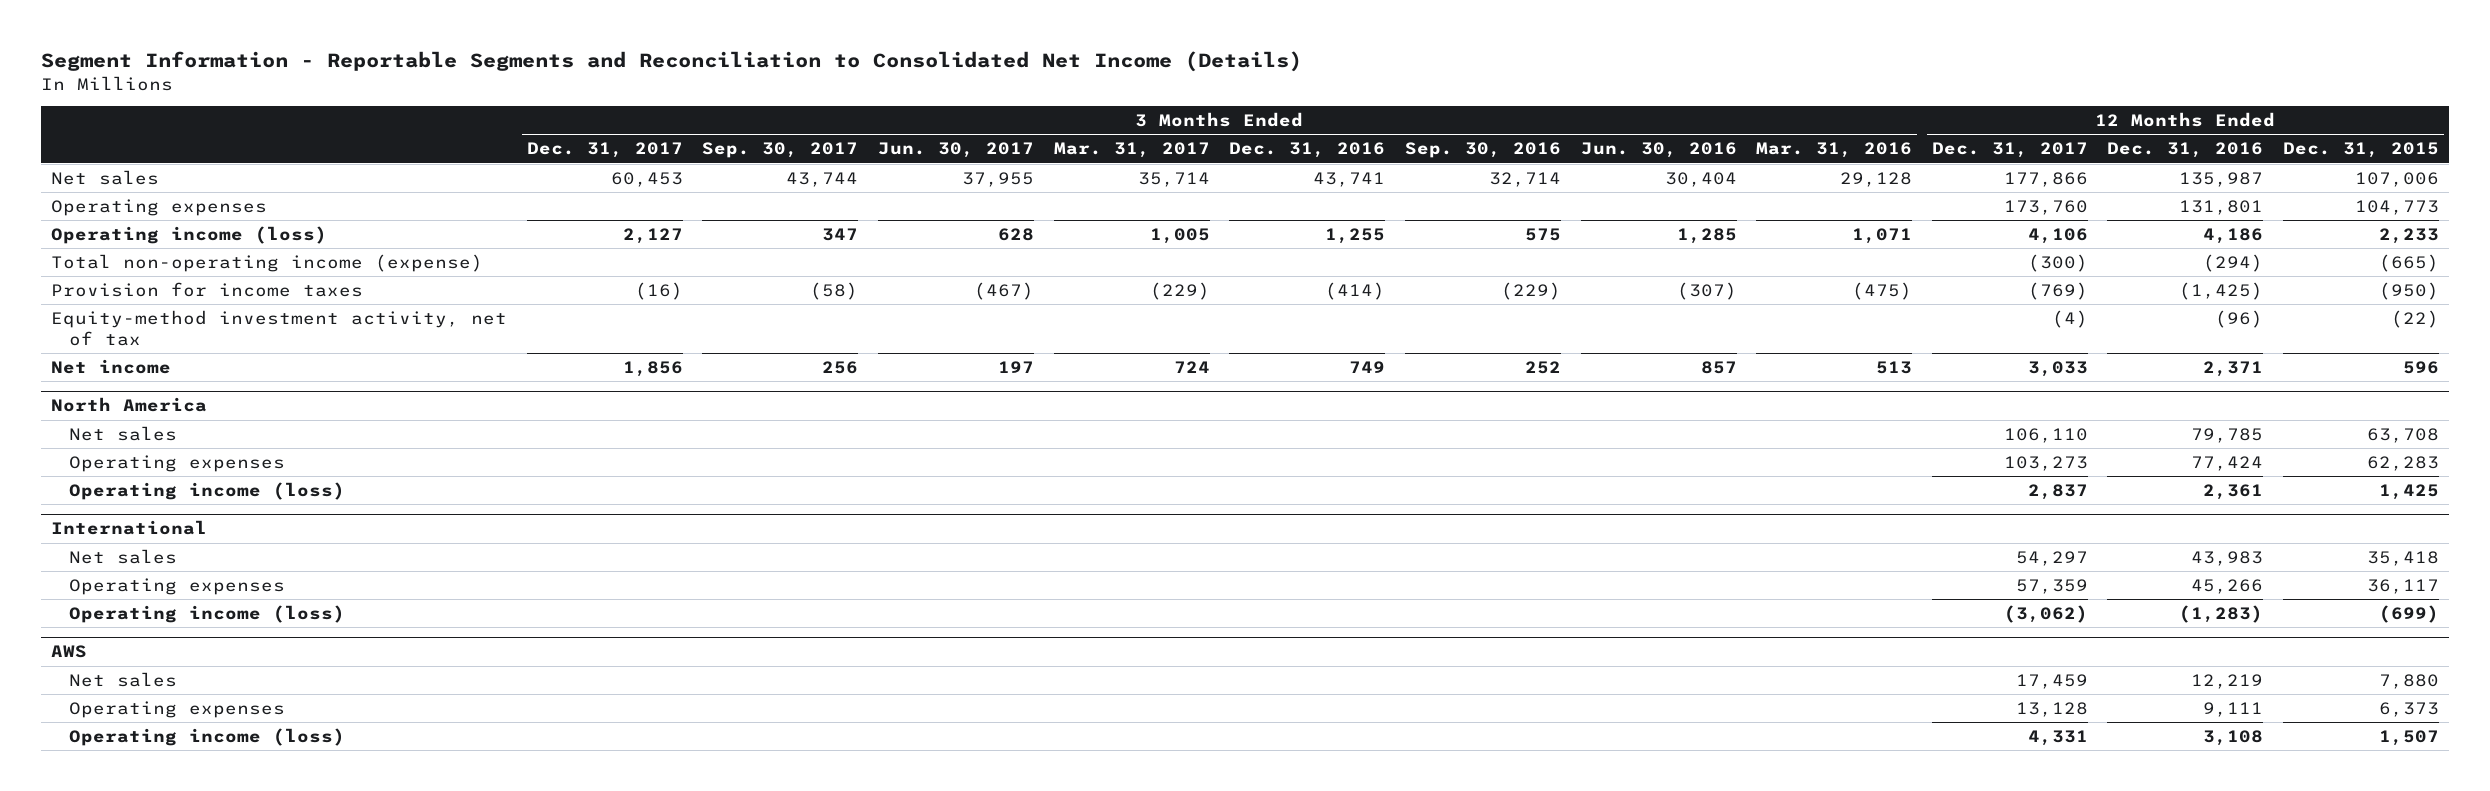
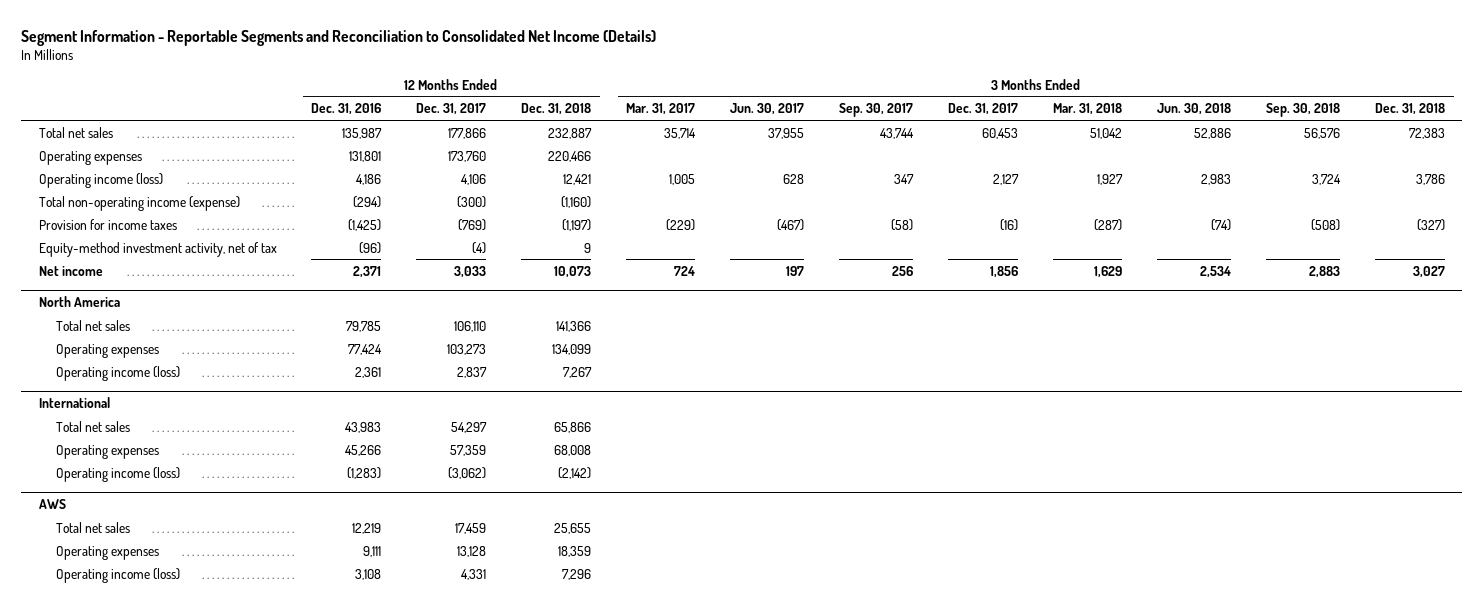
[1229,142,1386,159] Dec. 31, 2016 -> none
[1404,142,1561,159] Sep. 30, 2016 -> none
[1580,142,1737,159] Jun. 30, 2016 -> none
[1756,142,1913,159] Mar. 31, 2016 -> none
[2282,142,2439,159] Dec. 31, 2015 -> none
none -> [521,103,592,116] Dec. 31, 2018
none -> [1053,103,1123,116] Mar. 31, 2018
none -> [1157,103,1232,116] Jun. 30, 2018
none -> [1265,103,1340,118] Sep. 30, 2018
none -> [1374,103,1445,116] Dec. 31, 2018
[51,169,160,185] Net sales -> [38,126,113,138] Total net sales
[69,425,178,441] Net sales -> [55,319,130,331] Total net sales
[69,548,178,564] Net sales -> [55,420,130,432] Total net sales
[69,671,178,687] Net sales -> [55,521,130,533] Total net sales

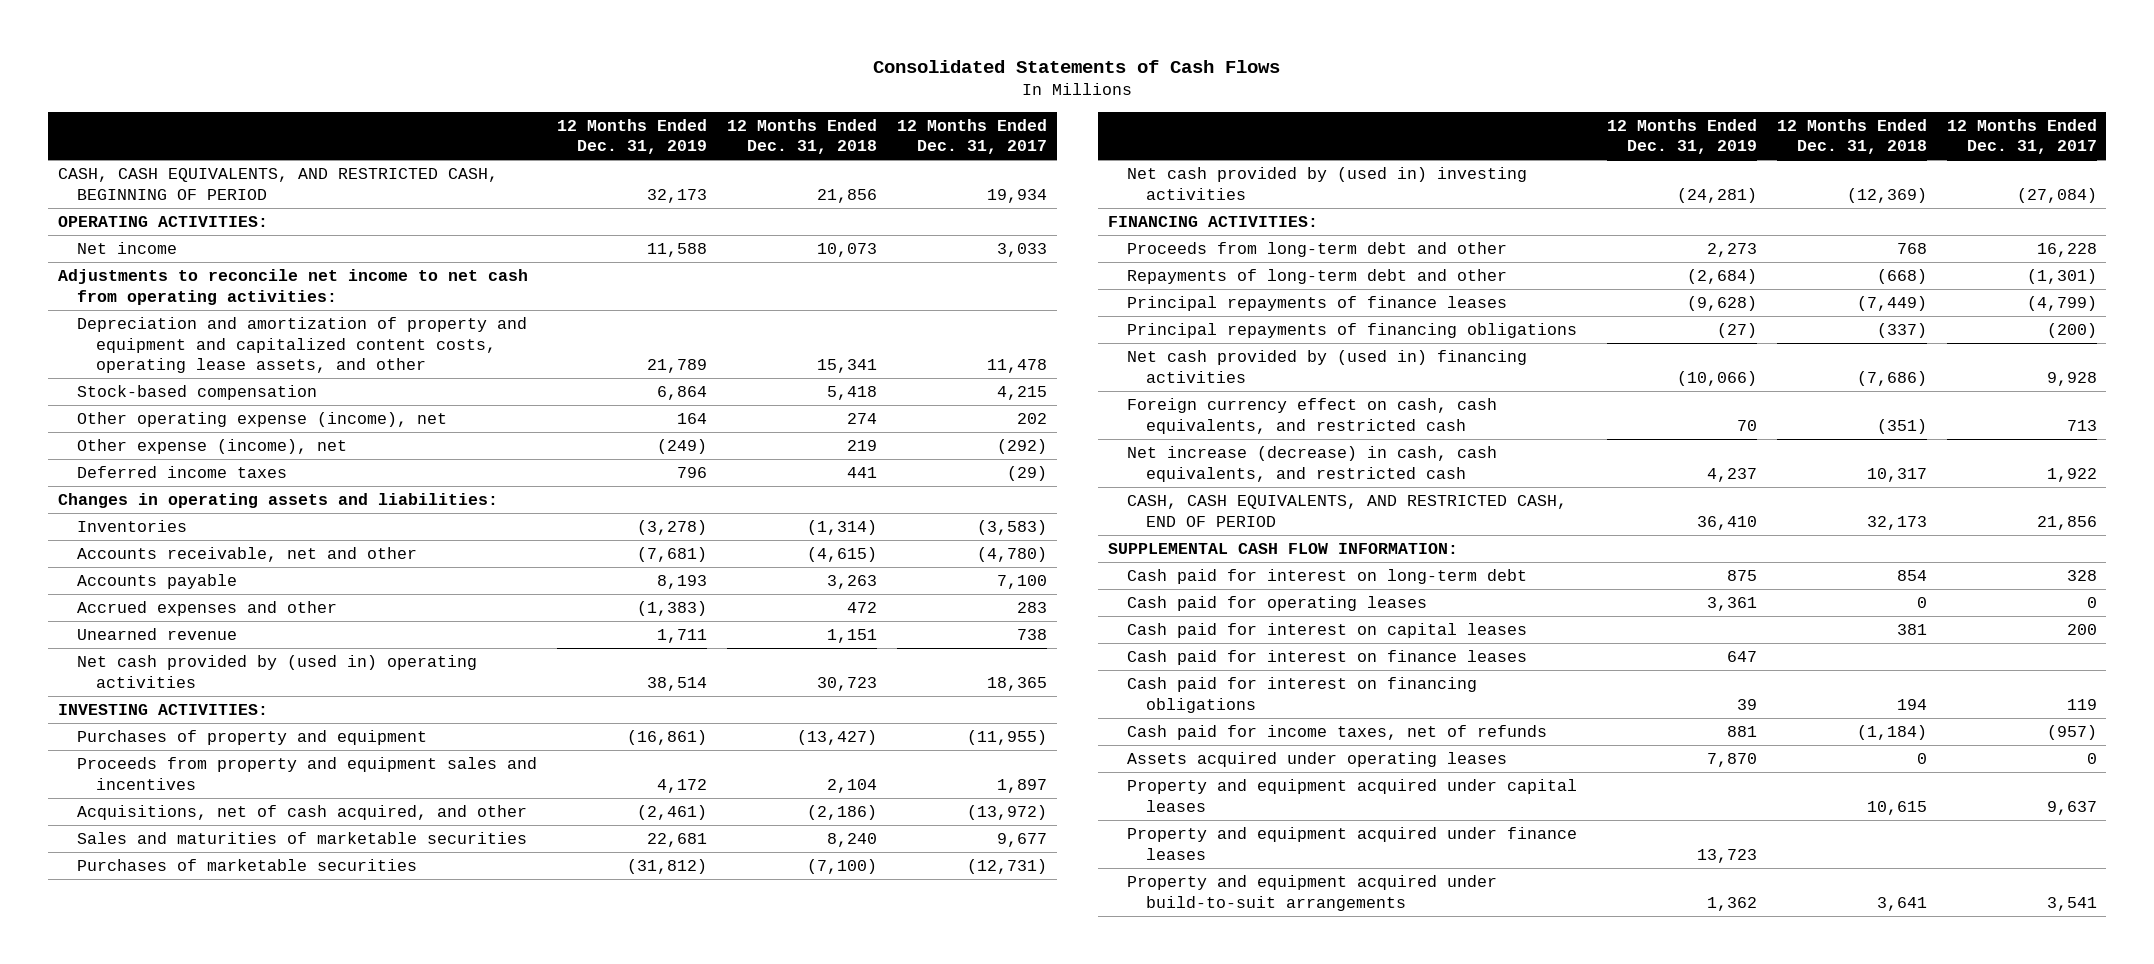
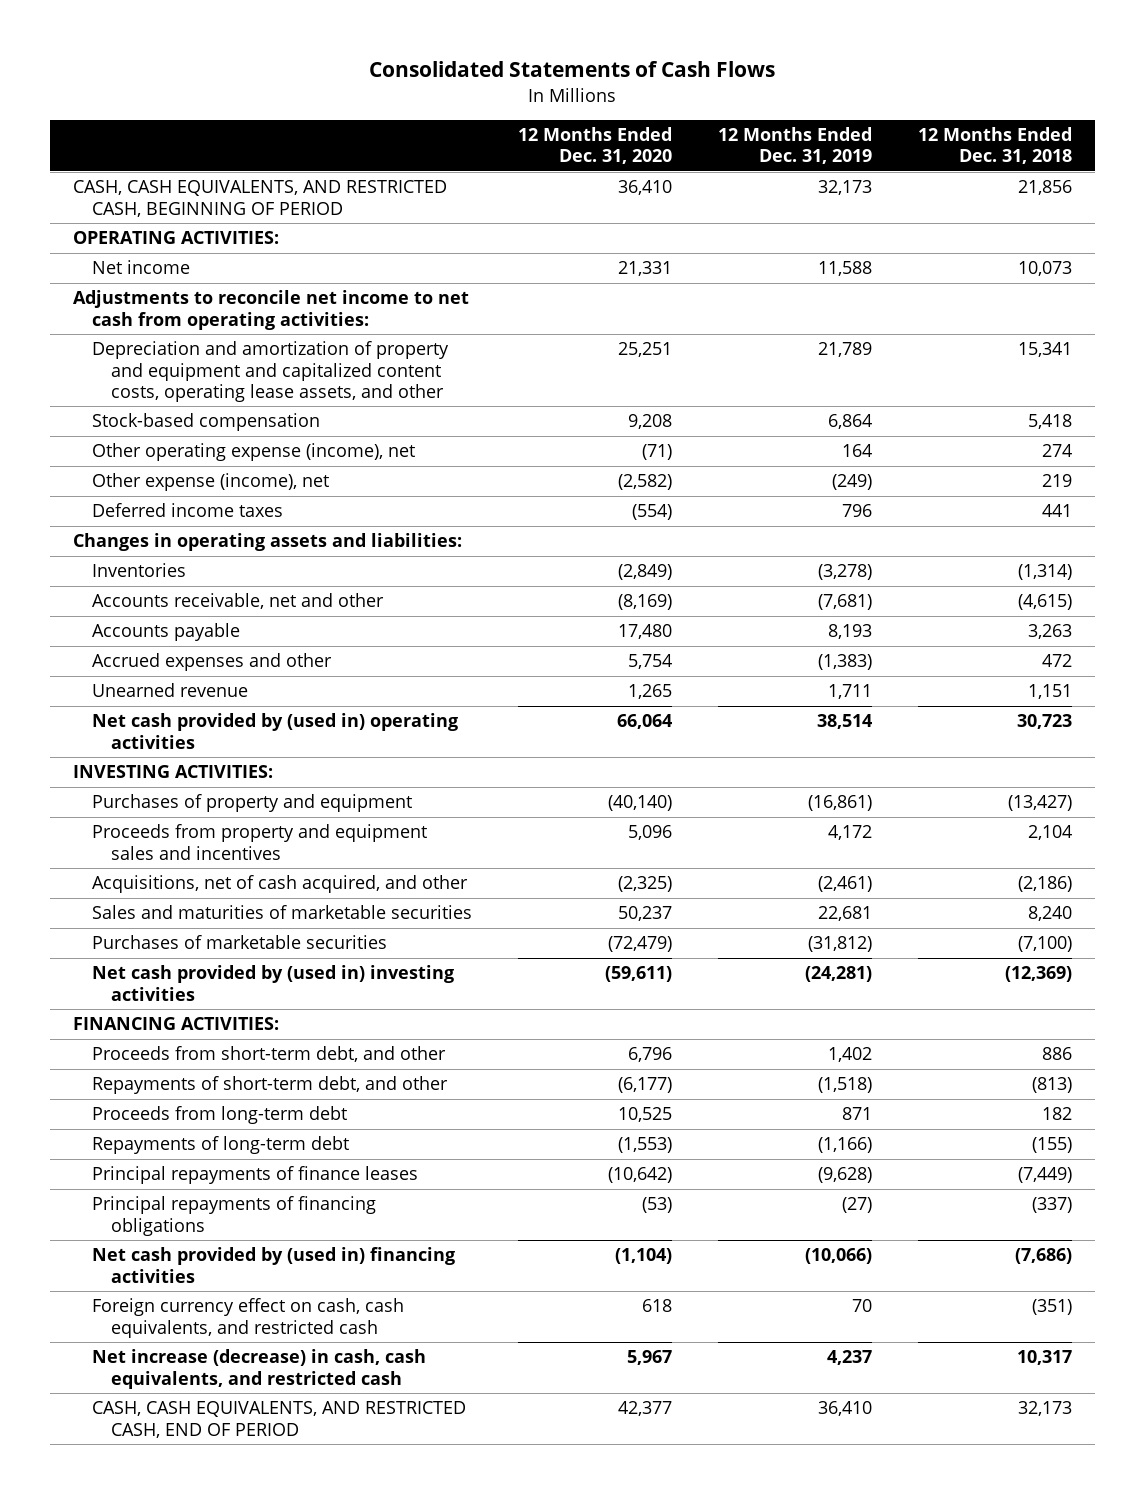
[896,118,1047,155] 12 Months Ended Dec. 31, 2017 -> none
none -> [517,126,672,165] 12 Months Ended Dec. 31, 2020
none -> [91,1046,446,1063] Proceeds from short-term debt, and other
none -> [91,1076,448,1095] Repayments of short-term debt, and other
[1126,241,1507,257] Proceeds from long-term debt and other -> [91,1106,347,1125] Proceeds from long-term debt
[1706,242,1757,257] 2,273 -> [841,1107,872,1121] 871
[1896,242,1927,254] 768 -> [1041,1107,1072,1121] 182
[1126,268,1507,284] Repayments of long-term debt and other -> [91,1136,349,1155] Repayments of long-term debt
[1686,268,1757,284] (2,684) -> [817,1137,872,1154] (1,166)
[1876,268,1927,284] (668) -> [1031,1137,1072,1154] (155)
[1107,542,1458,554] SUPPLEMENTAL CASH FLOW INFORMATION: -> none
[1126,568,1527,584] Cash paid for interest on long-term debt -> none
[1126,595,1427,611] Cash paid for operating leases -> none
[1126,622,1527,638] Cash paid for interest on capital leases -> none
[1126,649,1527,665] Cash paid for interest on finance leases -> none
[1126,676,1477,713] Cash paid for interest on financing obligations -> none
[1126,724,1547,740] Cash paid for income taxes, net of refunds -> none
[1126,751,1507,767] Assets acquired under operating leases -> none
[1126,778,1577,812] Property and equipment acquired under capital leases -> none
[1126,826,1577,860] Property and equipment acquired under finance leases -> none
[1126,874,1497,911] Property and equipment acquired under build-to-suit arrangements -> none

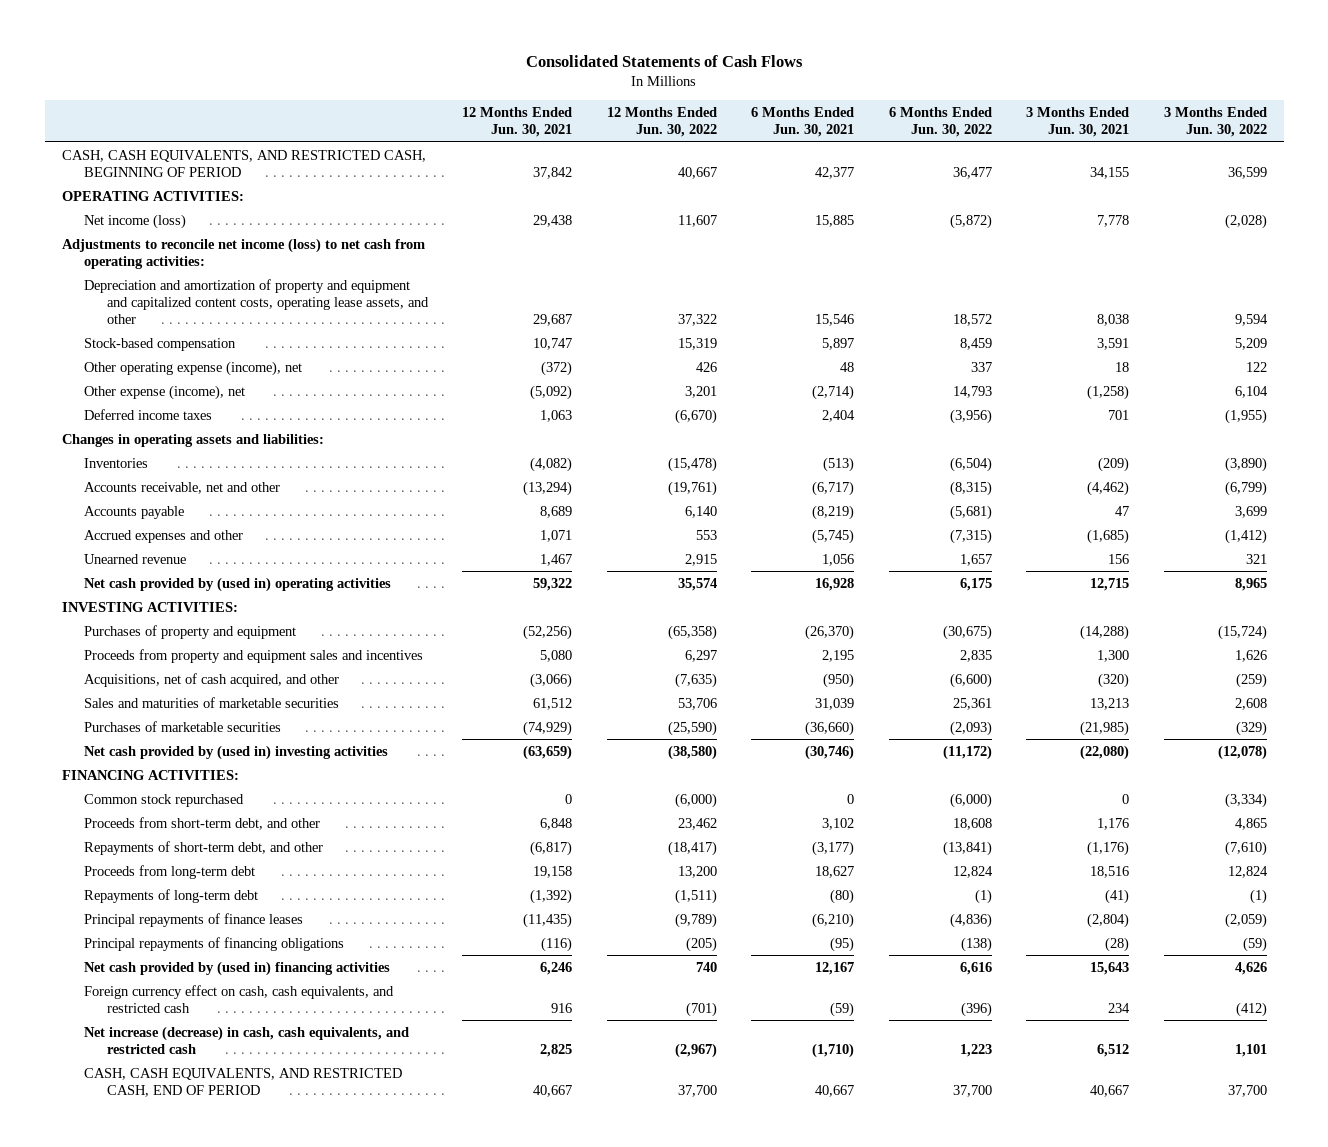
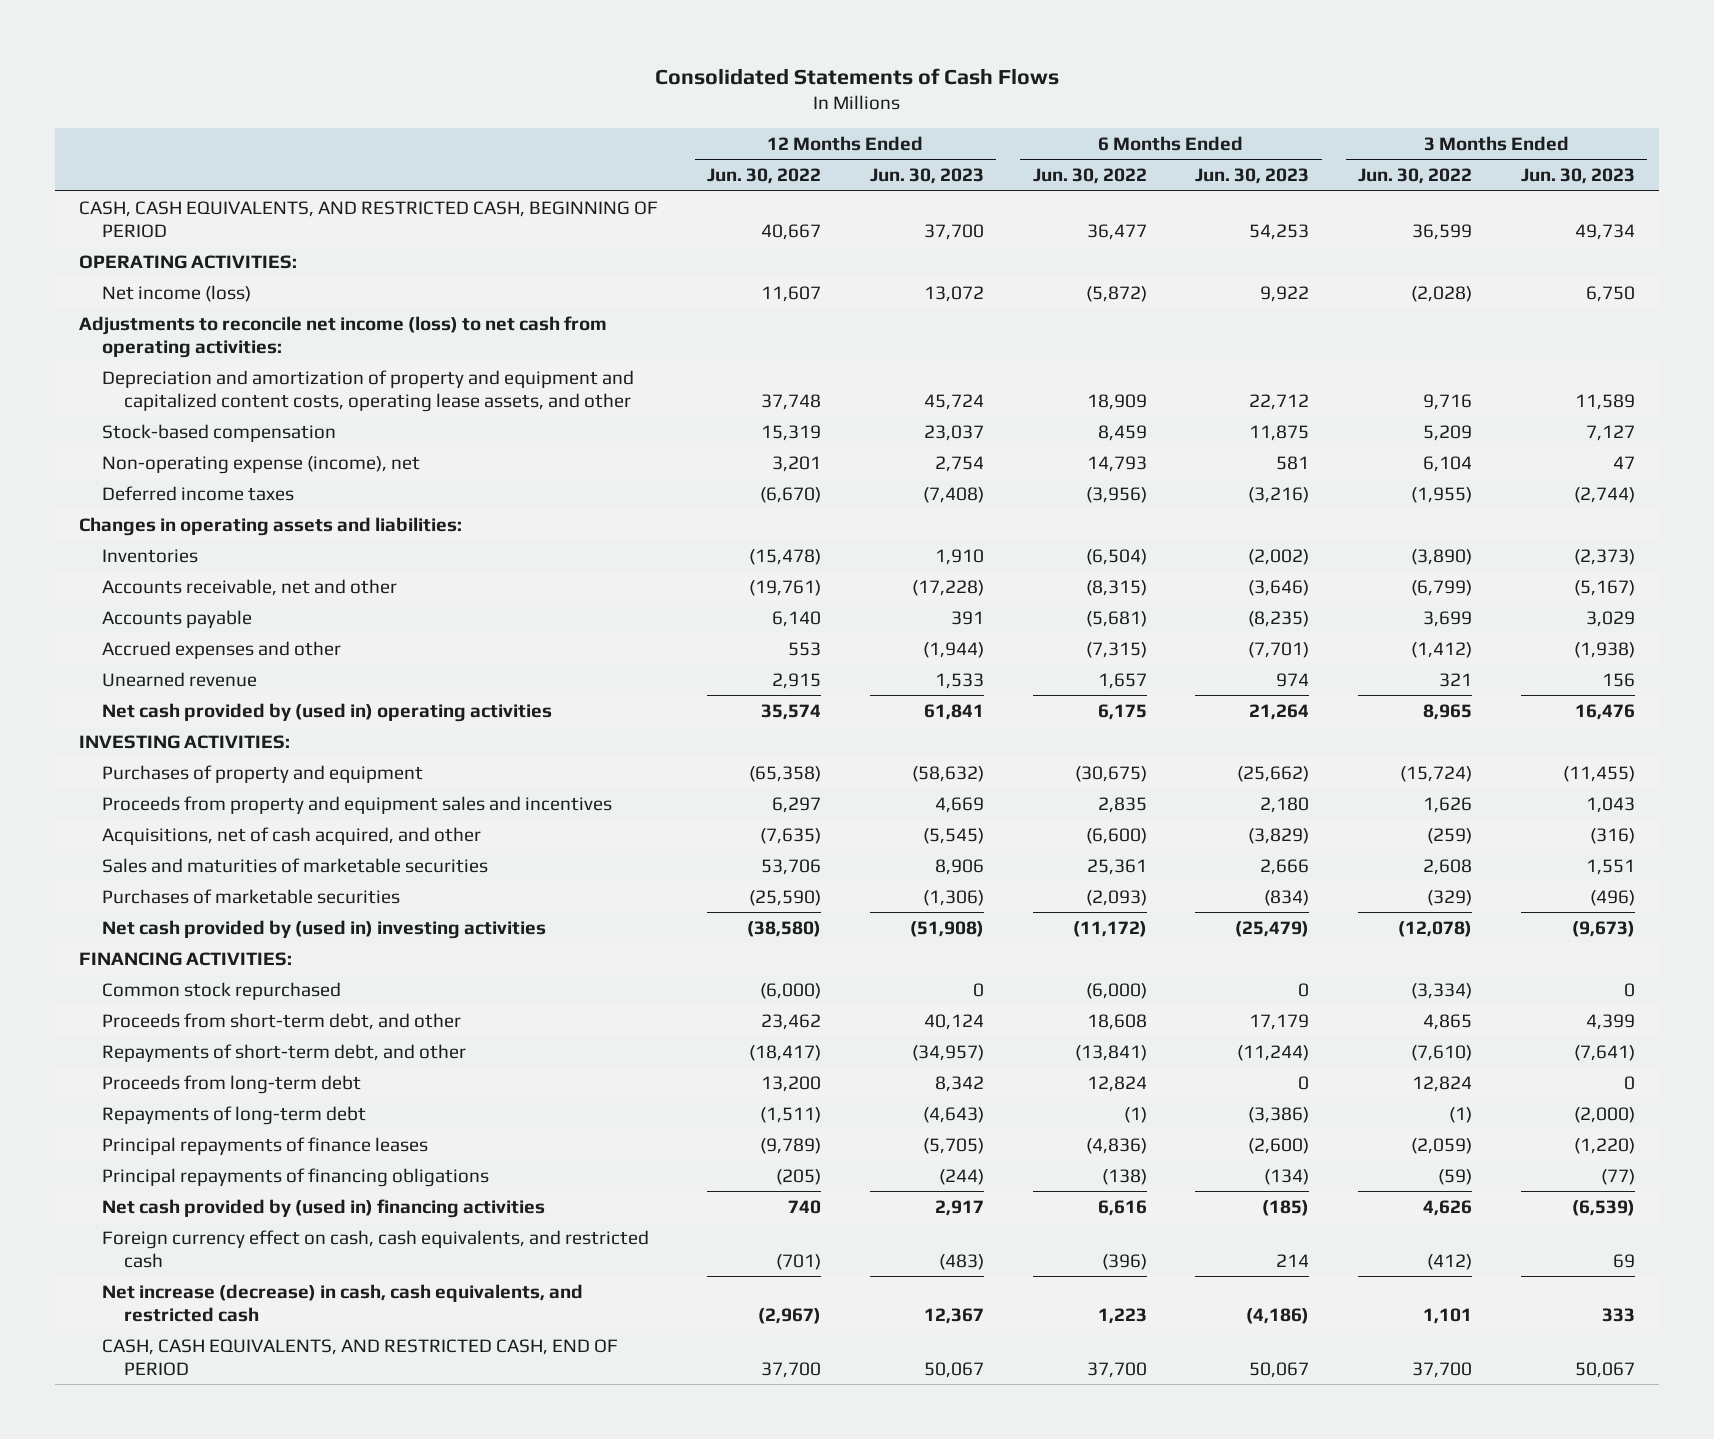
[462,106,573,138] 12 Months Ended Jun. 30, 2021 -> none
[751,106,855,138] 6 Months Ended Jun. 30, 2021 -> none
[1026,106,1130,138] 3 Months Ended Jun. 30, 2021 -> none
none -> [869,168,984,185] Jun. 30, 2023
none -> [1195,168,1310,185] Jun. 30, 2023
none -> [1521,168,1636,185] Jun. 30, 2023
[677,314,717,327] 37,322 -> [761,393,822,410] 37,748
[952,314,992,327] 18,572 -> [1086,393,1147,410] 18,909
[1234,314,1268,327] 9,594 -> [1423,393,1473,410] 9,716
[84,360,303,376] Other operating expense (income), net -> none
[84,384,246,400] Other expense (income), net -> [101,455,420,474] Non-operating expense (income), net

